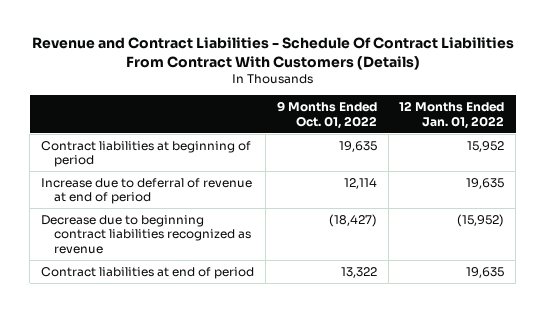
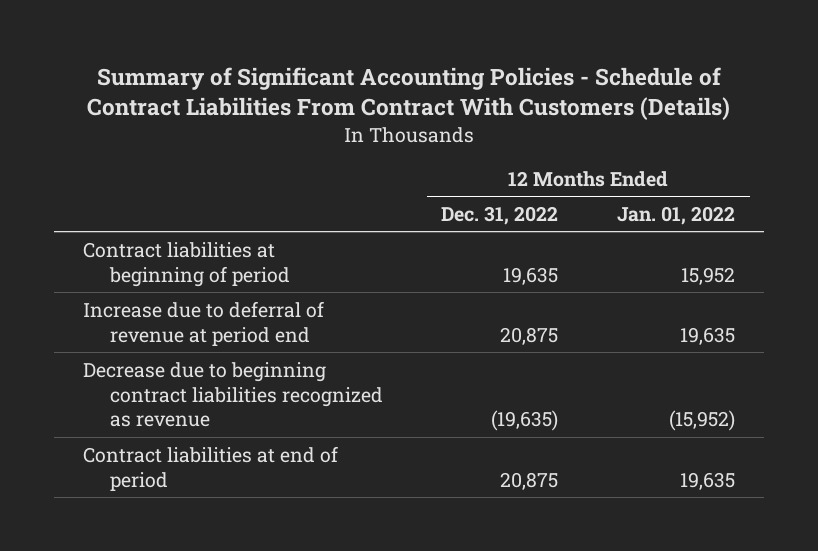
[31,37,514,70] Revenue and Contract Liabilities - Schedule Of Contract Liabilities From Contract With Customers (Details) -> [87,66,731,121] Summary of Significant Accounting Policies - Schedule of Contract Liabilities From Contract With Customers (Details)
[276,100,377,129] 9 Months Ended Oct. 01, 2022 -> none
none -> [441,205,559,225] Dec. 31, 2022
[40,177,252,205] Increase due to deferral of revenue at end of period -> [83,300,325,346] Increase due to deferral of revenue at period end

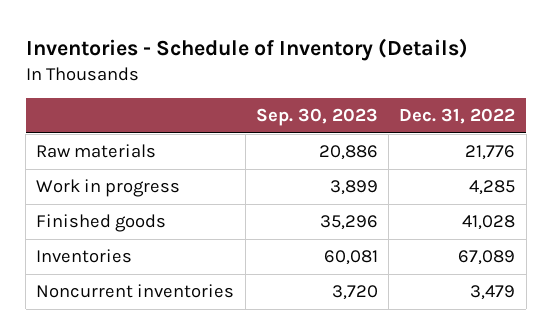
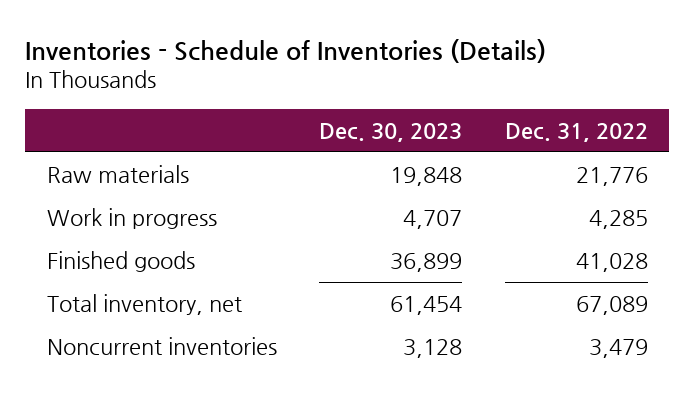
[25,37,468,61] Inventories - Schedule of Inventory (Details) -> [25,38,547,63] Inventories - Schedule of Inventories (Details)
[255,108,378,127] Sep. 30, 2023 -> none
none -> [319,122,463,142] Dec. 30, 2023
[36,249,133,264] Inventories -> [46,293,242,315] Total inventory, net

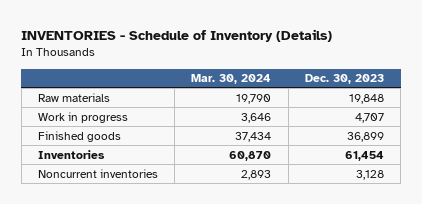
[25,38,547,63] Inventories - Schedule of Inventories (Details) -> [21,28,333,42] INVENTORIES - Schedule of Inventory (Details)
[505,122,649,142] Dec. 31, 2022 -> none
none -> [191,74,272,85] Mar. 30, 2024
[46,293,242,315] Total inventory, net -> [37,149,105,159] Inventories

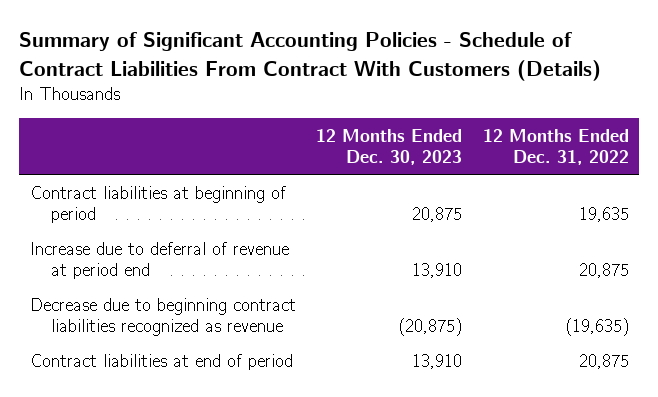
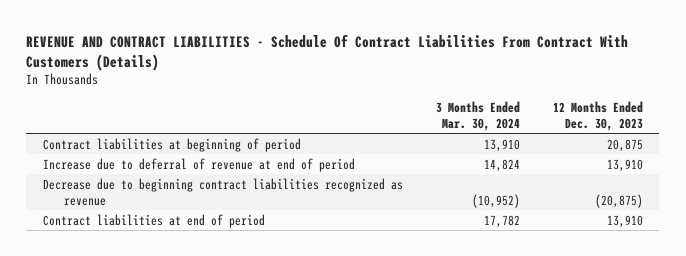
[19,32,602,81] Summary of Significant Accounting Policies - Schedule of Contract Liabilities From Contract With Customers (Details) -> [26,33,629,71] REVENUE AND CONTRACT LIABILITIES - Schedule Of Contract Liabilities From Contract With Customers (Details)
[482,129,629,166] 12 Months Ended Dec. 31, 2022 -> none
none -> [435,100,520,131] 3 Months Ended Mar. 30, 2024
[29,241,289,279] Increase due to deferral of revenue at period end -> [42,157,355,172] Increase due to deferral of revenue at end of period

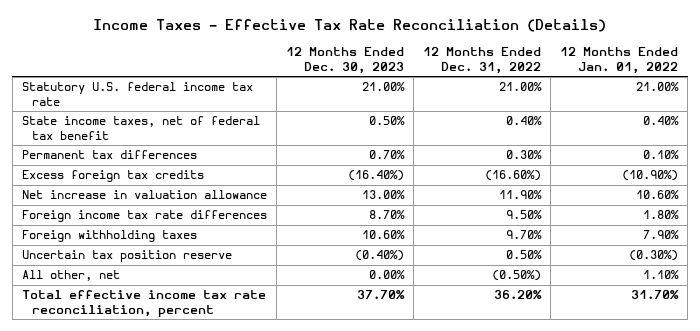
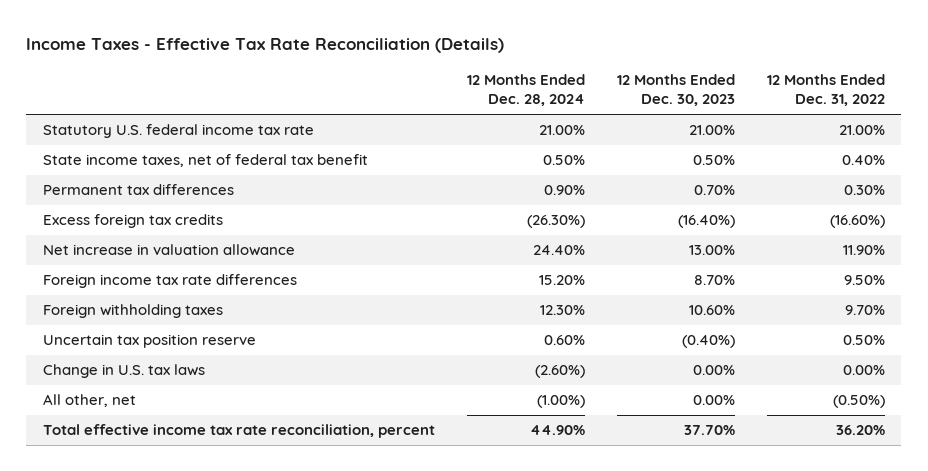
[559,47,678,74] 12 Months Ended Jan. 01, 2022 -> none
none -> [466,74,585,107] 12 Months Ended Dec. 28, 2024
none -> [42,364,205,379] Change in U.S. tax laws

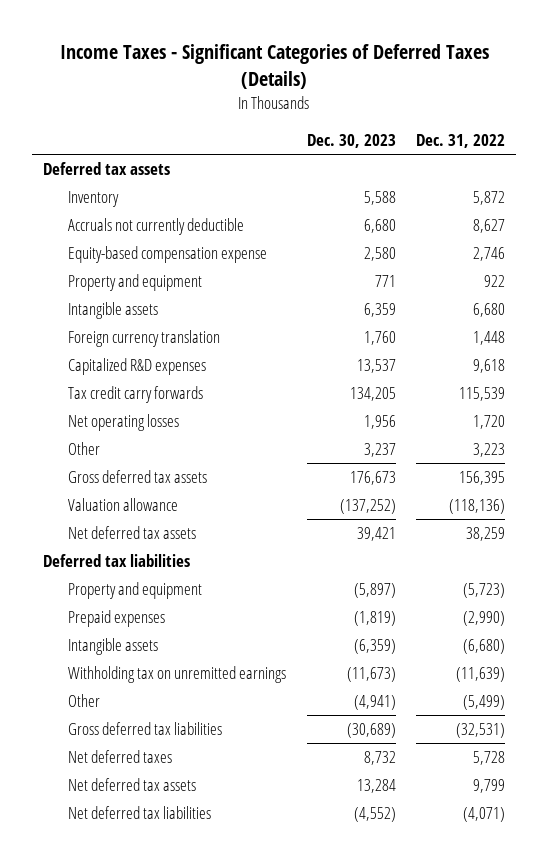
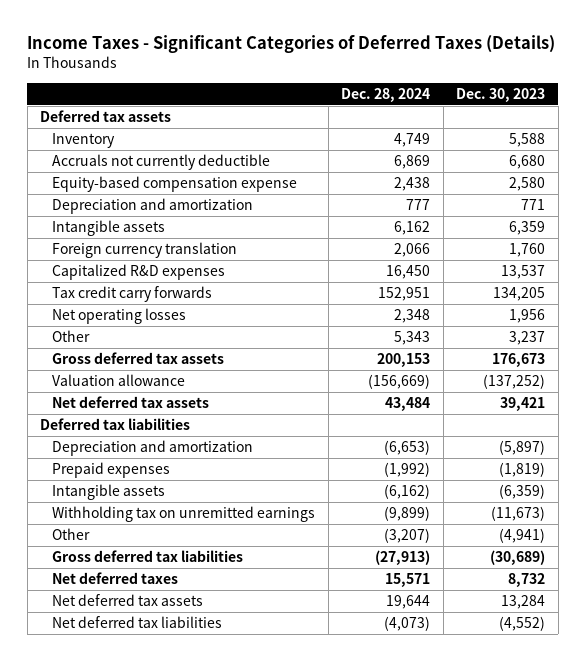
[416,134,506,149] Dec. 31, 2022 -> none
none -> [341,87,431,102] Dec. 28, 2024
[67,273,202,291] Property and equipment -> [52,198,254,215] Depreciation and amortization
[67,581,202,599] Property and equipment -> [52,440,254,457] Depreciation and amortization

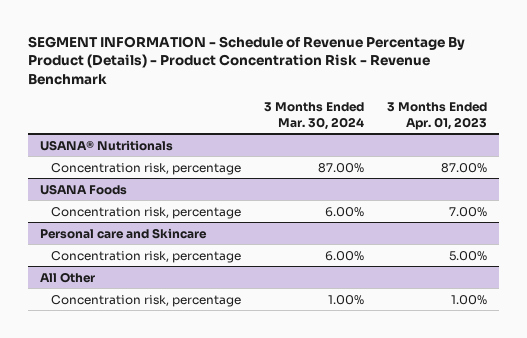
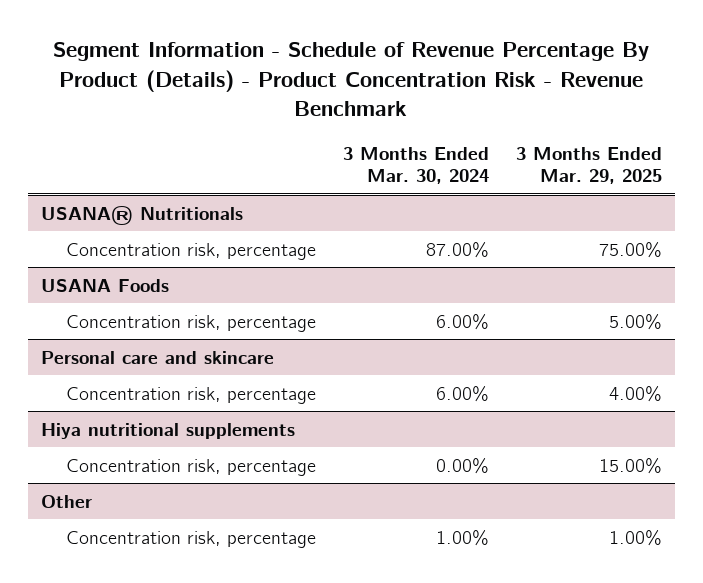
[28,35,466,85] SEGMENT INFORMATION - Schedule of Revenue Percentage By Product (Details) - Product Concentration Risk - Revenue Benchmark -> [53,42,650,117] Segment Information - Schedule of Revenue Percentage By Product (Details) - Product Concentration Risk - Revenue Benchmark
[387,102,488,130] 3 Months Ended Apr. 01, 2023 -> none
none -> [515,147,662,184] 3 Months Ended Mar. 29, 2025
[39,227,207,239] Personal care and Skincare -> [40,350,274,364] Personal care and skincare
none -> [40,422,295,439] Hiya nutritional supplements
none -> [66,458,317,476] Concentration risk, percentage
[39,271,95,283] All Other -> [40,494,92,508] Other

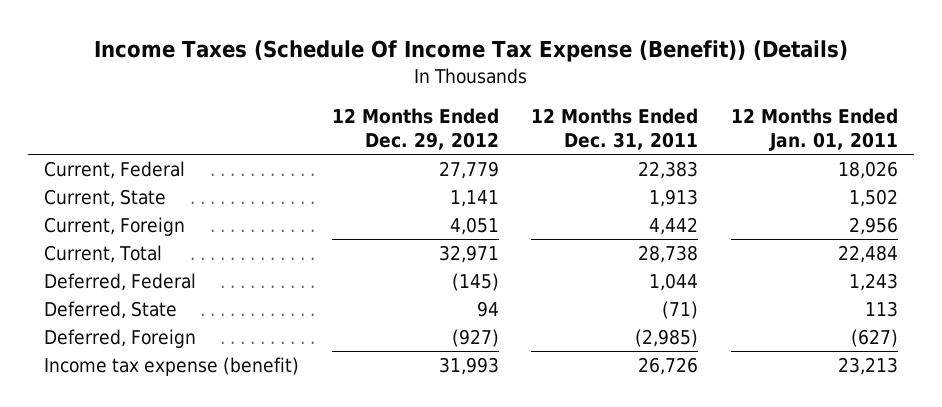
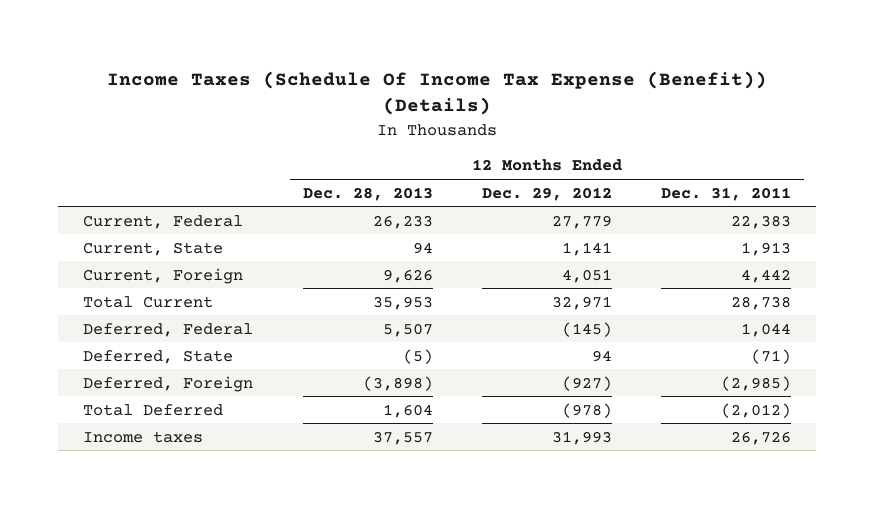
[731,108,899,151] 12 Months Ended Jan. 01, 2011 -> none
none -> [302,186,433,201] Dec. 28, 2013
[44,245,163,264] Current, Total -> [83,295,214,308] Total Current
none -> [83,403,224,416] Total Deferred
[44,357,300,377] Income tax expense (benefit) -> [83,430,204,443] Income taxes

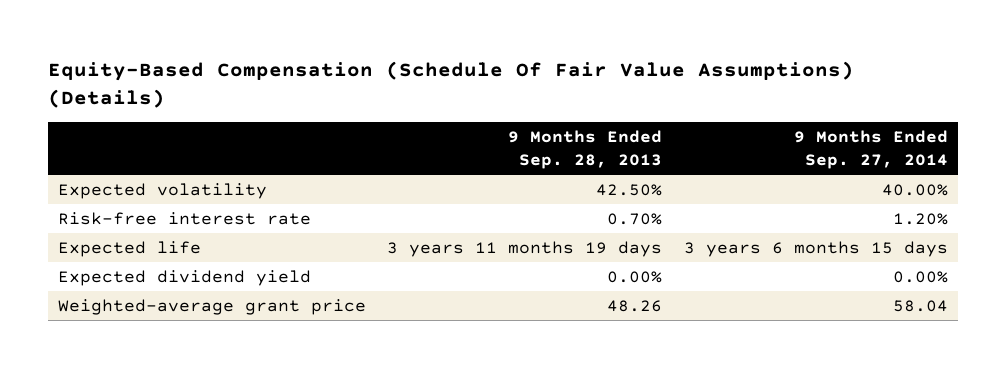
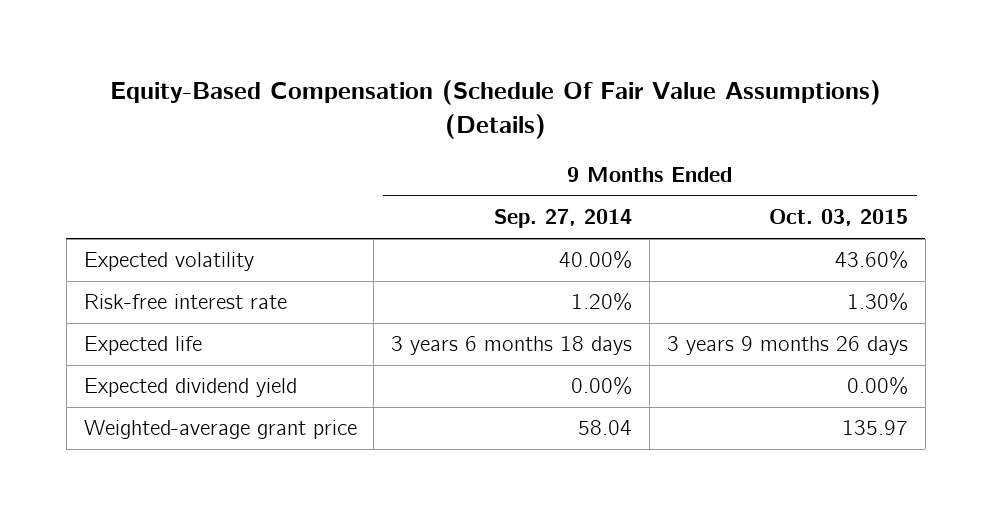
[508,130,663,169] 9 Months Ended Sep. 28, 2013 -> none
none -> [768,209,908,227] Oct. 03, 2015
[683,241,948,258] 3 years 6 months 15 days -> [391,336,633,356] 3 years 6 months 18 days

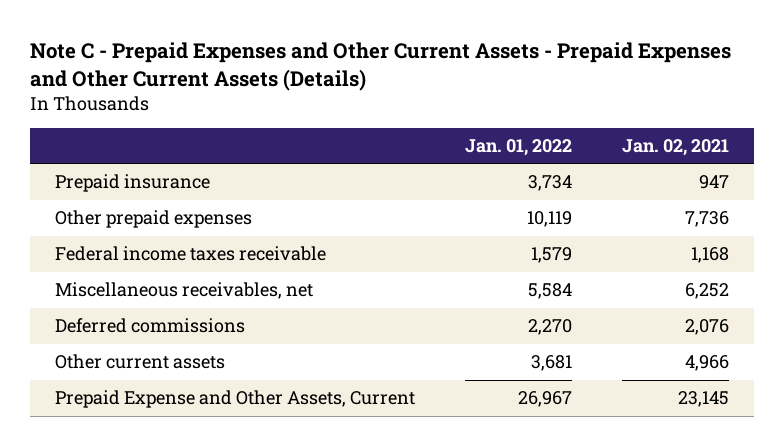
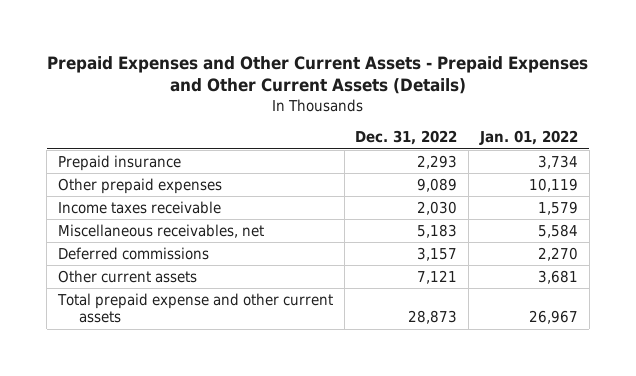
[30,41,732,91] Note C - Prepaid Expenses and Other Current Assets - Prepaid Expenses and Other Current Assets (Details) -> [46,56,588,95] Prepaid Expenses and Other Current Assets - Prepaid Expenses and Other Current Assets (Details)
[622,139,730,157] Jan. 02, 2021 -> none
none -> [355,130,458,146] Dec. 31, 2022
[55,246,327,262] Federal income taxes receivable -> [57,200,221,214] Income taxes receivable
[55,390,416,409] Prepaid Expense and Other Assets, Current -> [56,292,333,324] Total prepaid expense and other current assets

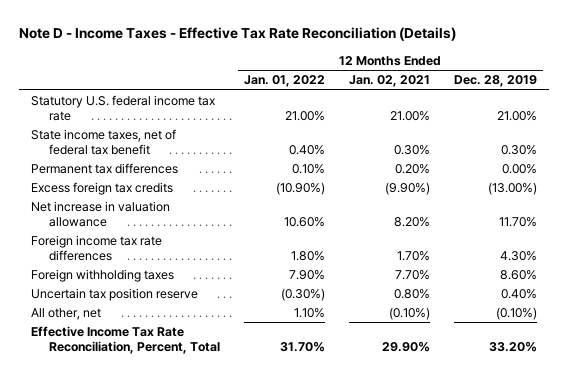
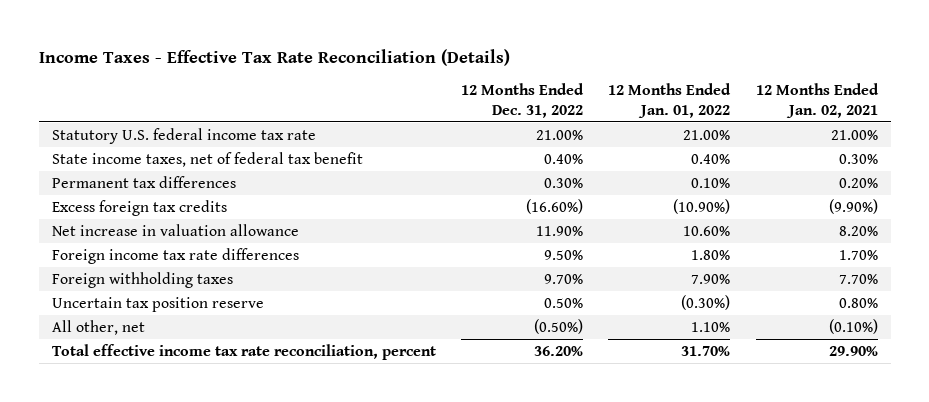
[19,27,457,42] Note D - Income Taxes - Effective Tax Rate Reconciliation (Details) -> [38,48,510,66] Income Taxes - Effective Tax Rate Reconciliation (Details)
[453,75,537,88] Dec. 28, 2019 -> none
none -> [460,83,584,118] 12 Months Ended Dec. 31, 2022
[31,326,220,355] Effective Income Tax Rate Reconciliation, Percent, Total -> [51,343,436,360] Total effective income tax rate reconciliation, percent

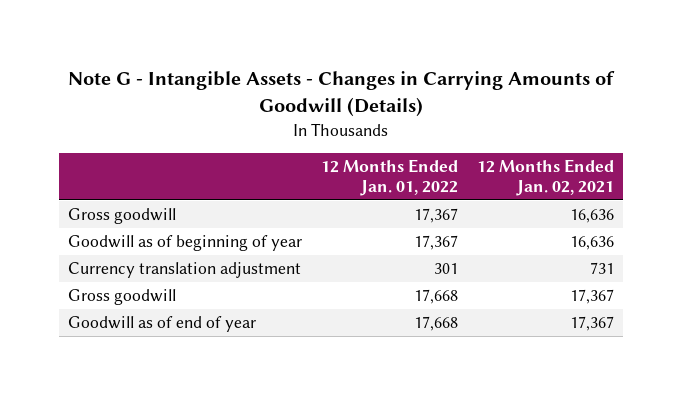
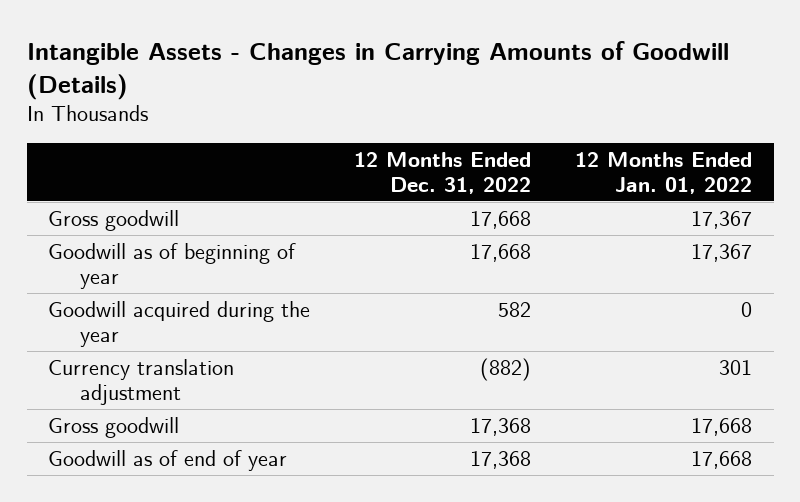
[67,71,615,118] Note G - Intangible Assets - Changes in Carrying Amounts of Goodwill (Details) -> [26,40,729,100] Intangible Assets - Changes in Carrying Amounts of Goodwill (Details)
[476,159,614,196] 12 Months Ended Jan. 02, 2021 -> none
none -> [354,151,532,194] 12 Months Ended Dec. 31, 2022
none -> [48,301,311,348] Goodwill acquired during the year

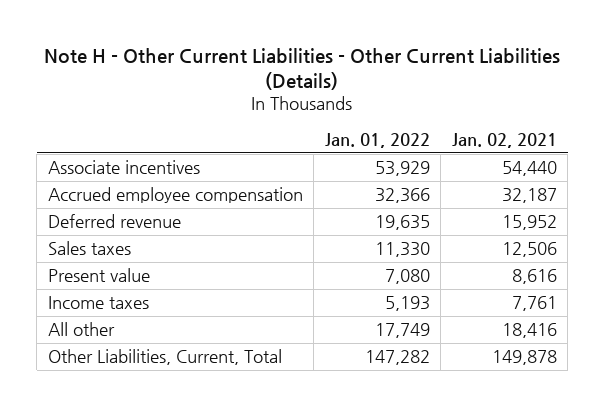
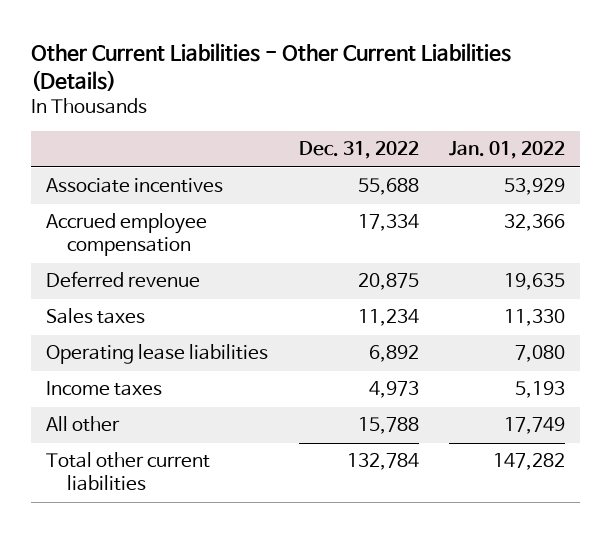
[44,47,561,91] Note H - Other Current Liabilities - Other Current Liabilities (Details) -> [31,42,512,91] Other Current Liabilities - Other Current Liabilities (Details)
[451,132,557,148] Jan. 02, 2021 -> none
none -> [298,141,419,160] Dec. 31, 2022
[47,268,150,283] Present value -> none
none -> [46,344,269,365] Operating lease liabilities
[47,349,282,366] Other Liabilities, Current, Total -> [46,452,211,492] Total other current liabilities

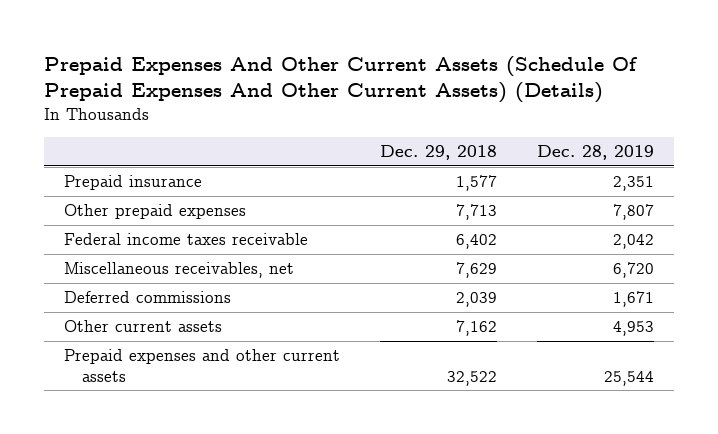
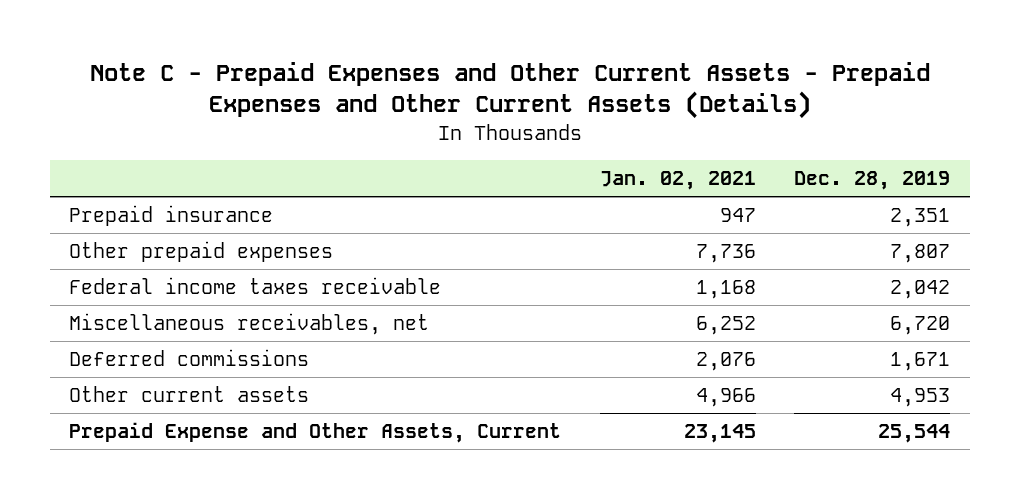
[44,55,639,104] Prepaid Expenses And Other Current Assets (Schedule Of Prepaid Expenses And Other Current Assets) (Details) -> [89,62,930,120] Note C - Prepaid Expenses and Other Current Assets - Prepaid Expenses and Other Current Assets (Details)
[380,145,498,161] Dec. 29, 2018 -> none
none -> [599,171,756,191] Jan. 02, 2021
[64,349,341,382] Prepaid expenses and other current assets -> [68,422,561,444] Prepaid Expense and Other Assets, Current

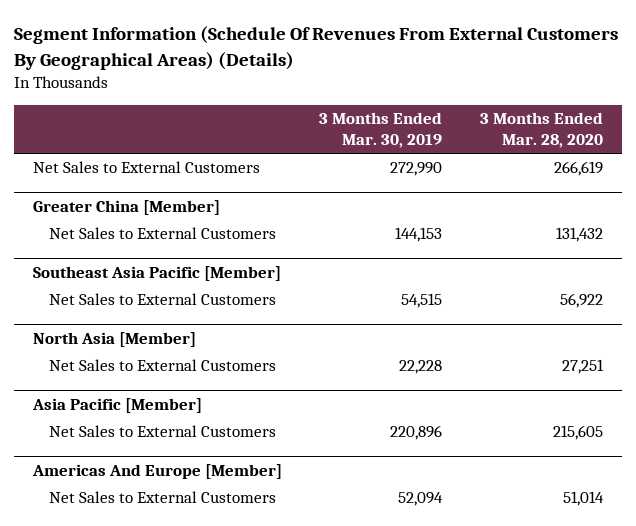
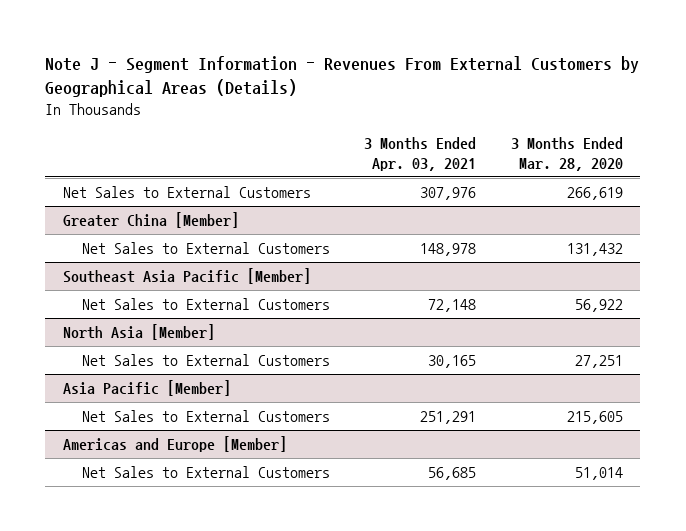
[13,25,618,70] Segment Information (Schedule Of Revenues From External Customers By Geographical Areas) (Details) -> [45,56,640,98] Note J - Segment Information - Revenues From External Customers by Geographical Areas (Details)
[319,112,443,149] 3 Months Ended Mar. 30, 2019 -> none
none -> [364,137,477,172] 3 Months Ended Apr. 03, 2021
[31,463,282,479] Americas And Europe [Member] -> [62,435,287,452] Americas and Europe [Member]

